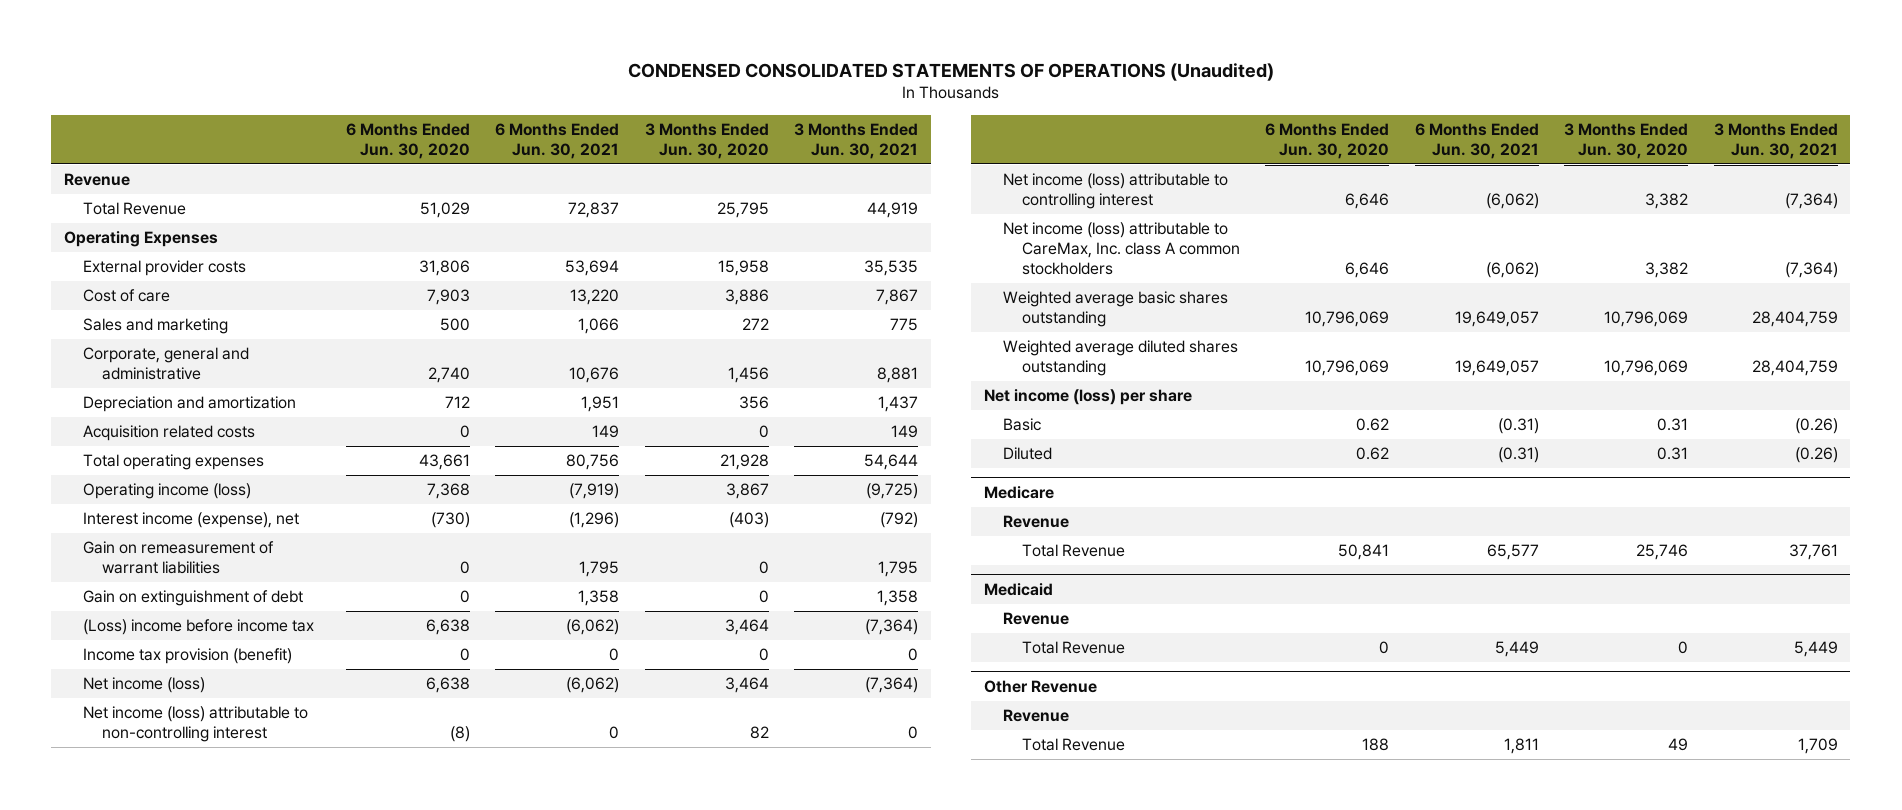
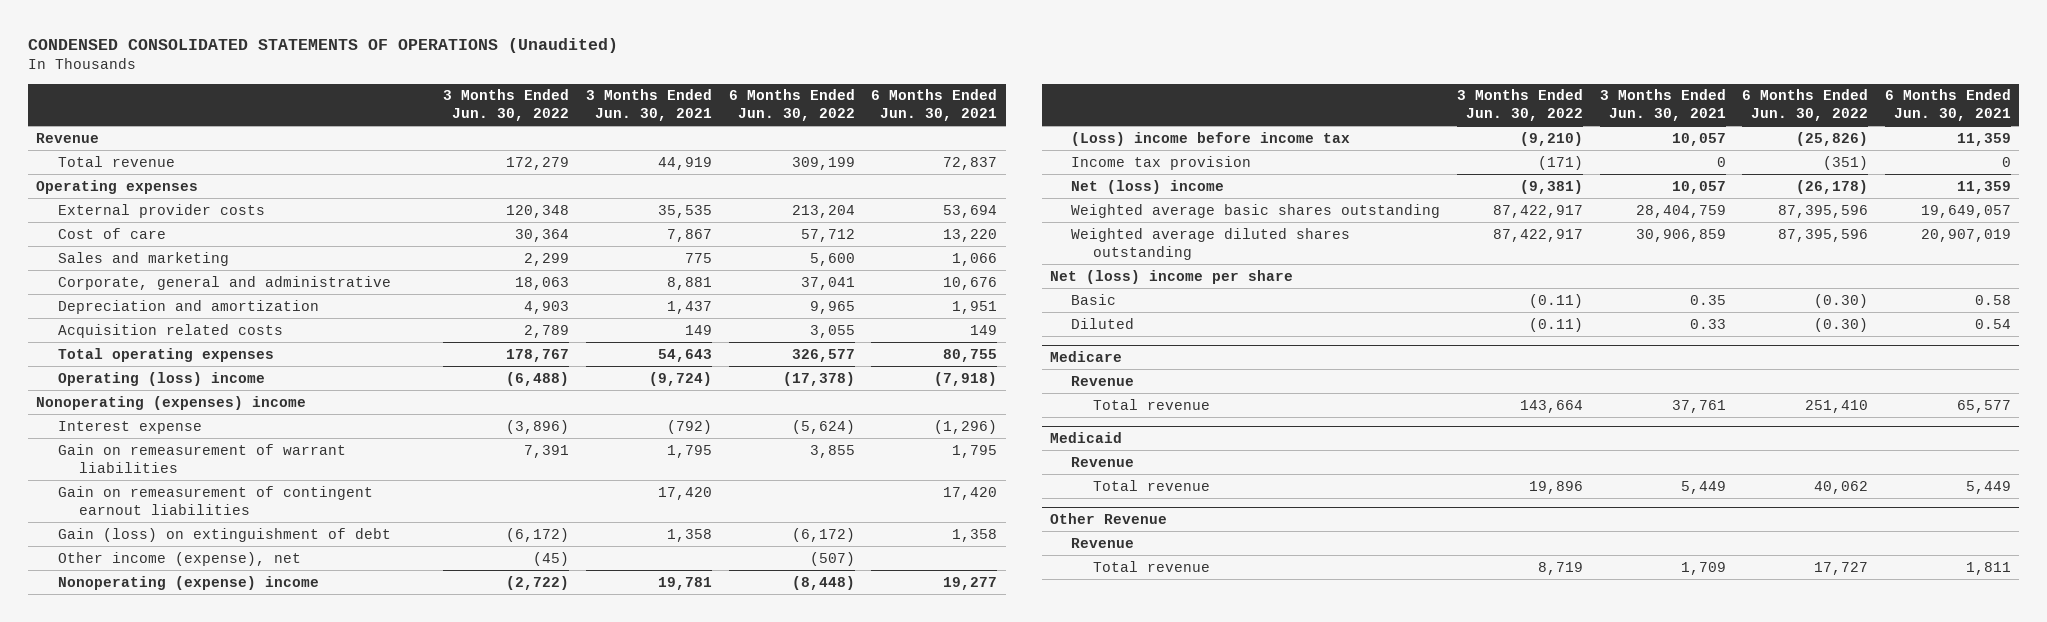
[345,123,470,159] 6 Months Ended Jun. 30, 2020 -> none
[644,123,769,159] 3 Months Ended Jun. 30, 2020 -> none
none -> [443,89,570,122] 3 Months Ended Jun. 30, 2022
none -> [728,89,855,122] 6 Months Ended Jun. 30, 2022
[83,202,187,216] Total Revenue -> [57,155,175,167] Total revenue
[64,231,219,248] Operating Expenses -> [36,179,199,194] Operating expenses
[566,454,620,471] 80,756 -> [943,348,998,362] 80,755
[864,454,919,471] 54,644 -> [657,348,712,362] 54,643
[83,483,252,500] Operating income (loss) -> [57,371,265,386] Operating (loss) income
[569,483,620,500] (7,919) -> [934,371,998,386] (7,918)
[866,483,919,500] (9,725) -> [648,371,712,386] (9,724)
none -> [36,395,307,410] Nonoperating (expenses) income
[83,512,300,529] Interest income (expense), net -> [57,420,202,434] Interest expense
[83,706,309,743] Net income (loss) attributable to non-controlling interest -> none
[1002,173,1228,210] Net income (loss) attributable to controlling interest -> none
[1002,222,1240,275] Net income (loss) attributable to CareMax, Inc. class A common stockholders -> none
none -> [57,485,373,515] Gain on remeasurement of contingent earnout liabilities
[83,590,304,607] Gain on extinguishment of debt -> [57,527,391,542] Gain (loss) on extinguishment of debt
none -> [57,551,301,566] Other income (expense), net
none -> [57,575,319,590] Nonoperating (expense) income
[566,619,620,636] (6,062) -> [1957,132,2012,146] 11,359
[865,619,919,636] (7,364) -> [1671,132,1726,146] 10,057
[83,648,293,665] Income tax provision (benefit) -> [1071,155,1252,170] Income tax provision
[83,677,206,694] Net income (loss) -> [1071,179,1225,194] Net (loss) income
[566,677,620,694] (6,062) -> [1957,180,2012,194] 11,359
[865,677,919,694] (7,364) -> [1671,180,1726,194] 10,057
[1454,360,1539,377] 19,649,057 -> [1921,228,2012,242] 20,907,019
[1751,360,1838,377] 28,404,759 -> [1635,228,1726,242] 30,906,859
[983,389,1192,406] Net income (loss) per share -> [1049,269,1293,284] Net (loss) income per share
[1497,418,1539,435] (0.31) -> [1975,294,2012,305] 0.58
[1794,418,1838,435] (0.26) -> [1689,294,1726,305] 0.35
[1497,447,1539,464] (0.31) -> [1975,318,2012,329] 0.54
[1794,447,1838,464] (0.26) -> [1689,318,1726,329] 0.33
[1021,544,1125,558] Total Revenue -> [1092,398,1210,410] Total revenue
[1021,641,1125,655] Total Revenue -> [1092,479,1210,491] Total revenue
[1021,738,1125,752] Total Revenue -> [1092,560,1210,572] Total revenue

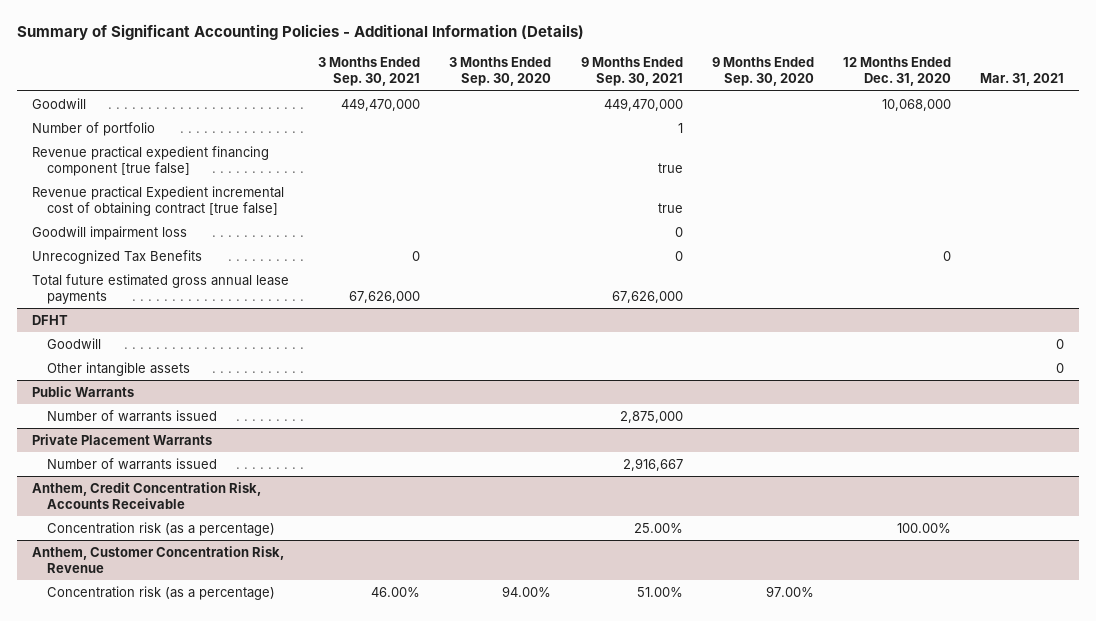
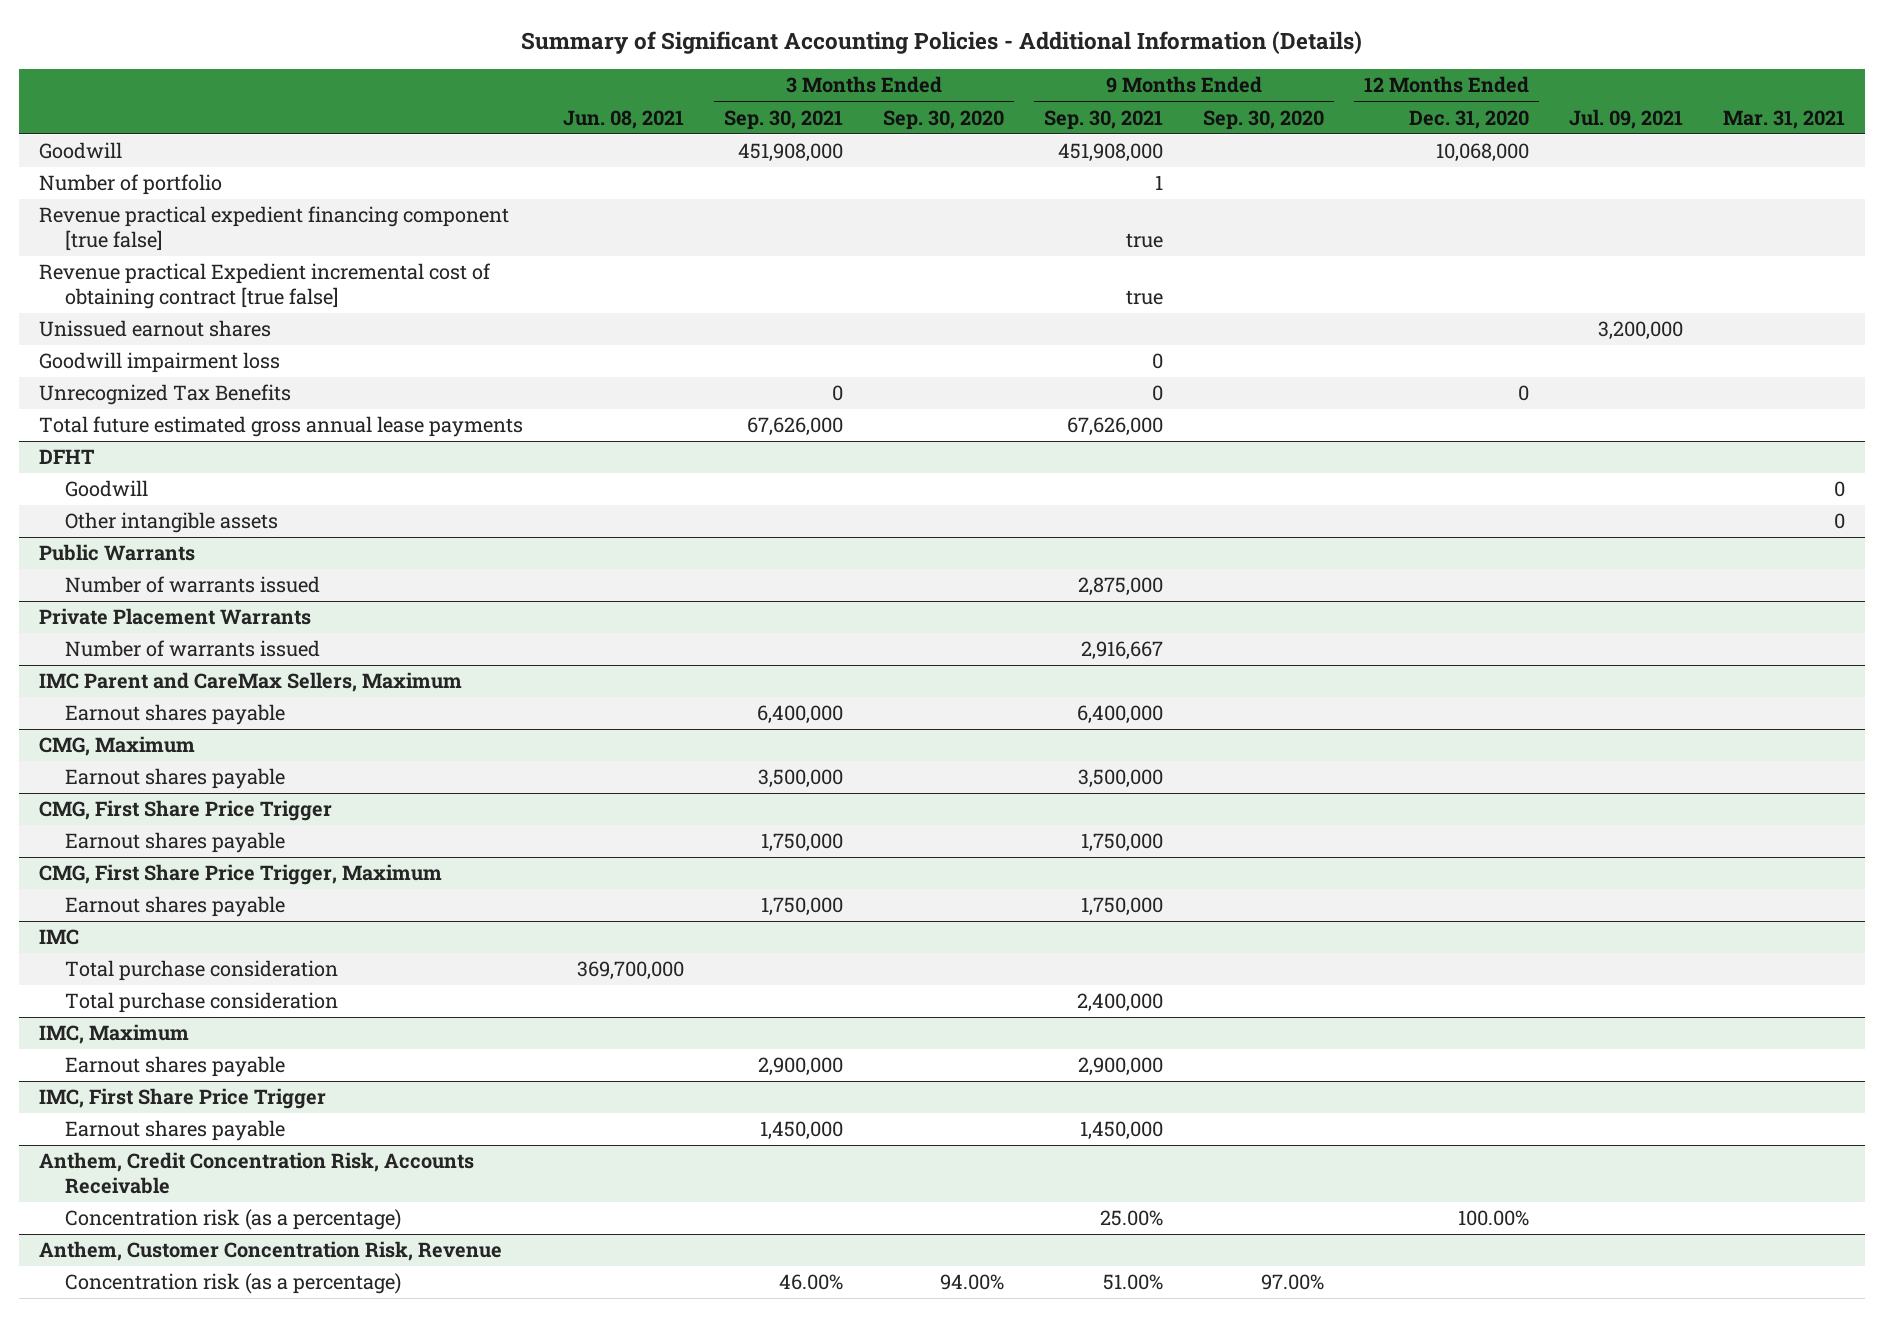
none -> [562,109,684,129] Jun. 08, 2021
none -> [1569,108,1684,129] Jul. 09, 2021
[341,97,421,111] 449,470,000 -> [737,143,843,163] 451,908,000
[603,97,683,111] 449,470,000 -> [1057,143,1163,163] 451,908,000
none -> [38,320,271,338] Unissued earnout shares
none -> [38,672,462,693] IMC Parent and CareMax Sellers, Maximum
none -> [65,704,286,726] Earnout shares payable
none -> [38,736,195,757] CMG, Maximum
none -> [65,768,286,790] Earnout shares payable
none -> [38,800,332,822] CMG, First Share Price Trigger
none -> [65,832,286,854] Earnout shares payable
none -> [38,864,442,886] CMG, First Share Price Trigger, Maximum
none -> [65,896,286,918] Earnout shares payable
none -> [38,929,79,946] IMC
none -> [65,960,339,982] Total purchase consideration
none -> [65,992,339,1014] Total purchase consideration
none -> [38,1024,189,1045] IMC, Maximum
none -> [65,1056,286,1078] Earnout shares payable
none -> [38,1088,326,1110] IMC, First Share Price Trigger
none -> [65,1120,286,1142] Earnout shares payable

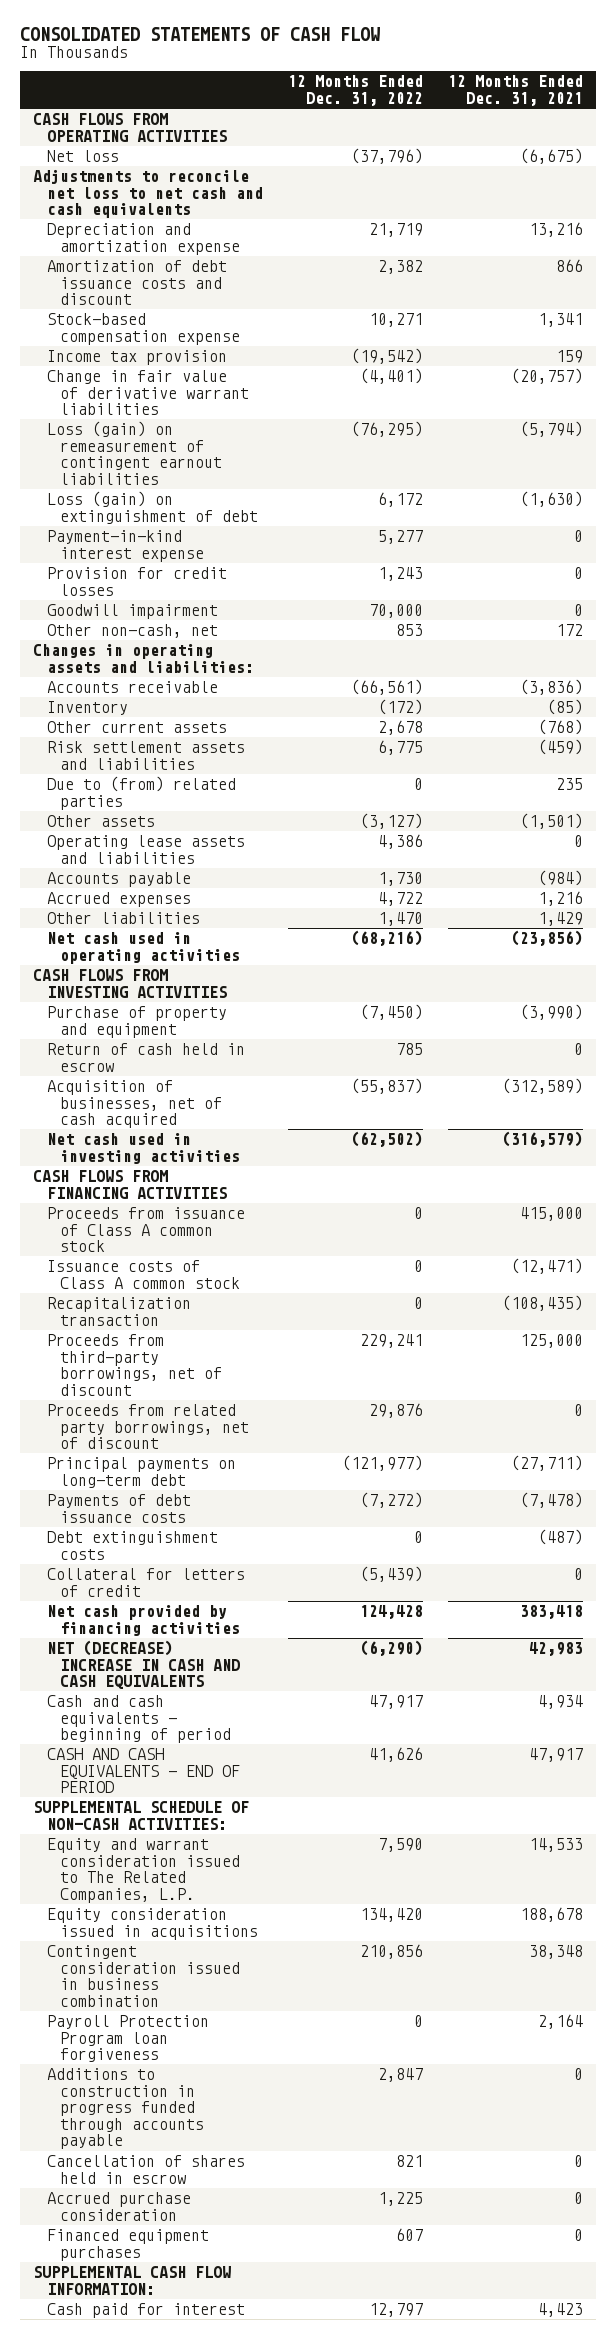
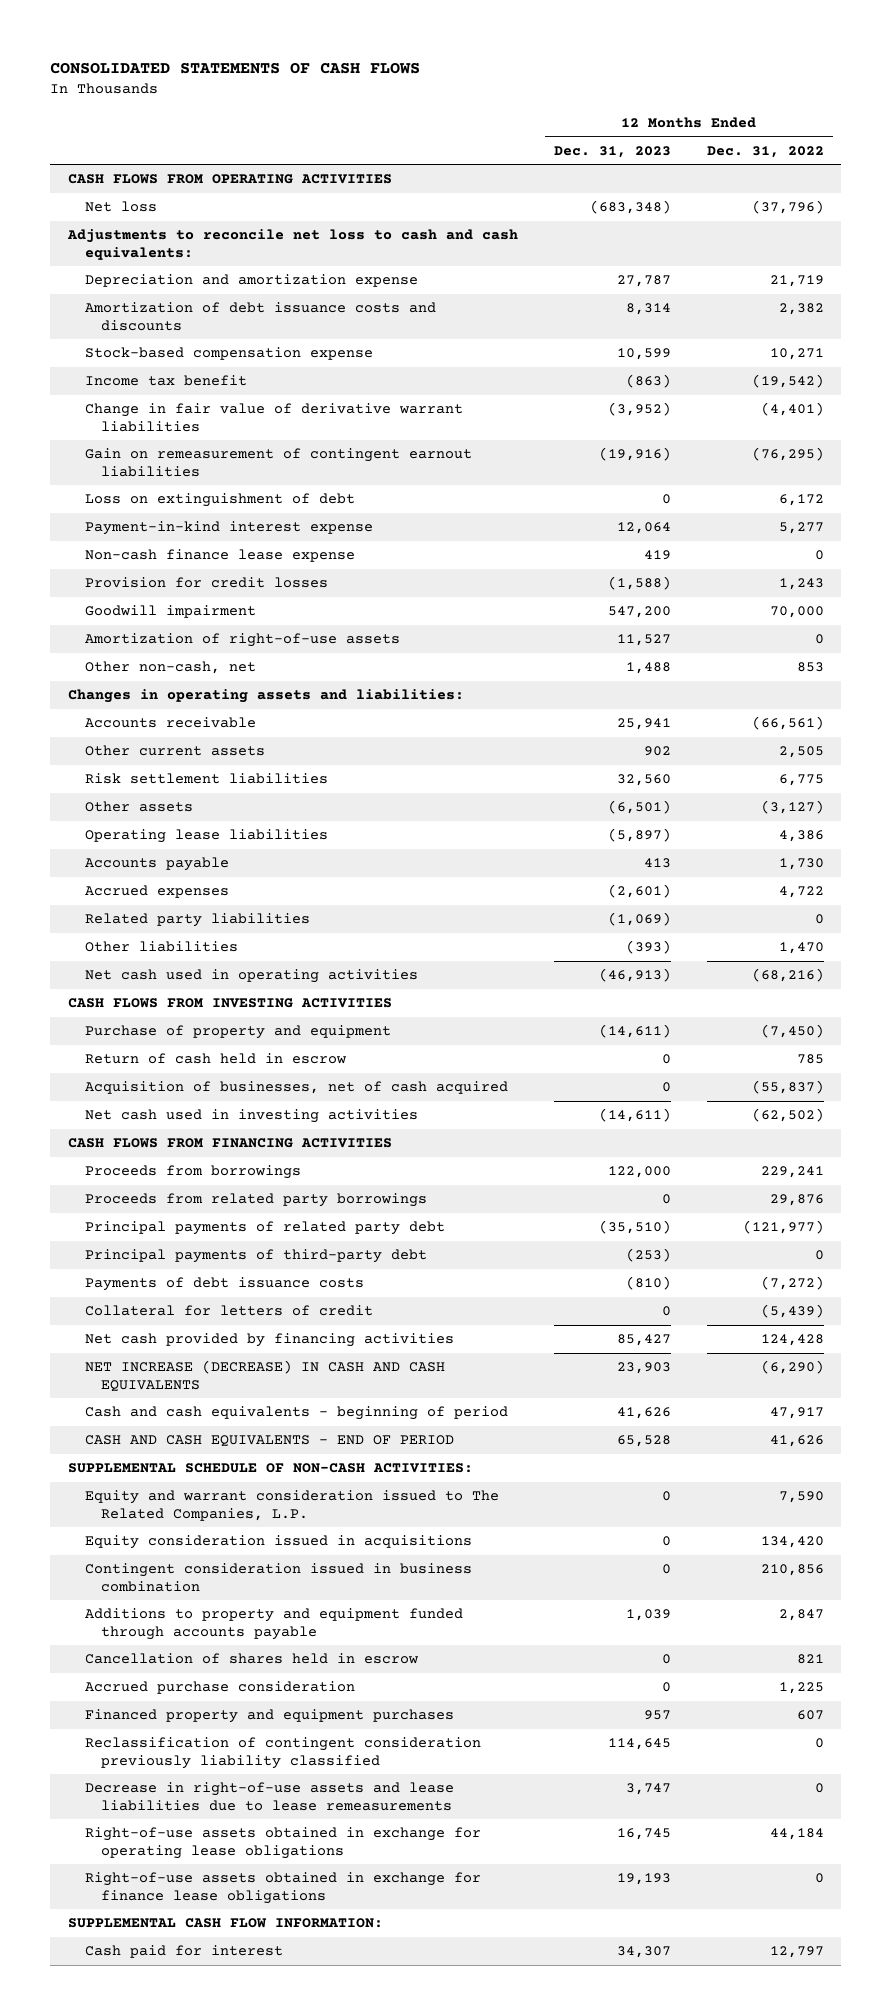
[20,26,381,41] CONSOLIDATED STATEMENTS OF CASH FLOW -> [50,62,421,75] CONSOLIDATED STATEMENTS OF CASH FLOWS
[448,75,584,107] 12 Months Ended Dec. 31, 2021 -> none
none -> [553,145,671,158] Dec. 31, 2023
[32,169,263,219] Adjustments to reconcile net loss to net cash and cash equivalents -> [67,229,519,260] Adjustments to reconcile net loss to cash and cash equivalents:
[46,260,227,306] Amortization of debt issuance costs and discount -> [84,302,436,331] Amortization of debt issuance costs and discounts
[46,350,227,366] Income tax provision -> [84,375,247,387] Income tax benefit
[46,421,223,485] Loss (gain) on remeasurement of contingent earnout liabilities -> [84,448,472,477] Gain on remeasurement of contingent earnout liabilities
[46,491,259,524] Loss (gain) on extinguishment of debt -> [84,493,355,508] Loss on extinguishment of debt
none -> [84,549,355,563] Non-cash finance lease expense
none -> [84,633,400,648] Amortization of right-of-use assets
[46,701,128,716] Inventory -> none
[46,776,236,810] Due to (from) related parties -> none
[377,720,423,736] 2,678 -> [778,746,824,759] 2,505
[46,741,245,770] Risk settlement assets and liabilities -> [84,773,328,785] Risk settlement liabilities
[46,835,245,864] Operating lease assets and liabilities -> [84,829,328,844] Operating lease liabilities
none -> [84,913,310,928] Related party liabilities
[46,1207,245,1253] Proceeds from issuance of Class A common stock -> none
[46,1260,241,1289] Issuance costs of Class A common stock -> none
[46,1297,191,1326] Recapitalization transaction -> none
[46,1334,223,1396] Proceeds from third-party borrowings, net of discount -> [84,1165,301,1180] Proceeds from borrowings
[46,1404,250,1450] Proceeds from related party borrowings, net of discount -> [84,1193,427,1208] Proceeds from related party borrowings
[46,1457,236,1488] Principal payments on long-term debt -> [84,1221,445,1236] Principal payments of related party debt
none -> [84,1249,427,1264] Principal payments of third-party debt
[46,1531,218,1560] Debt extinguishment costs -> none
[46,1640,241,1690] NET (DECREASE) INCREASE IN CASH AND CASH EQUIVALENTS -> [84,1360,445,1392] NET INCREASE (DECREASE) IN CASH AND CASH EQUIVALENTS
[46,2015,209,2063] Payroll Protection Program loan forgiveness -> none
[46,2068,205,2150] Additions to construction in progress funded through accounts payable -> [84,1608,463,1640] Additions to property and equipment funded through accounts payable
[46,2229,209,2261] Financed equipment purchases -> [84,1709,454,1724] Financed property and equipment purchases
none -> [84,1737,481,1769] Reclassification of contingent consideration previously liability classified
none -> [84,1782,454,1811] Decrease in right-of-use assets and lease liabilities due to lease remeasurements
none -> [84,1827,481,1859] Right-of-use assets obtained in exchange for operating lease obligations
none -> [84,1872,481,1904] Right-of-use assets obtained in exchange for finance lease obligations

